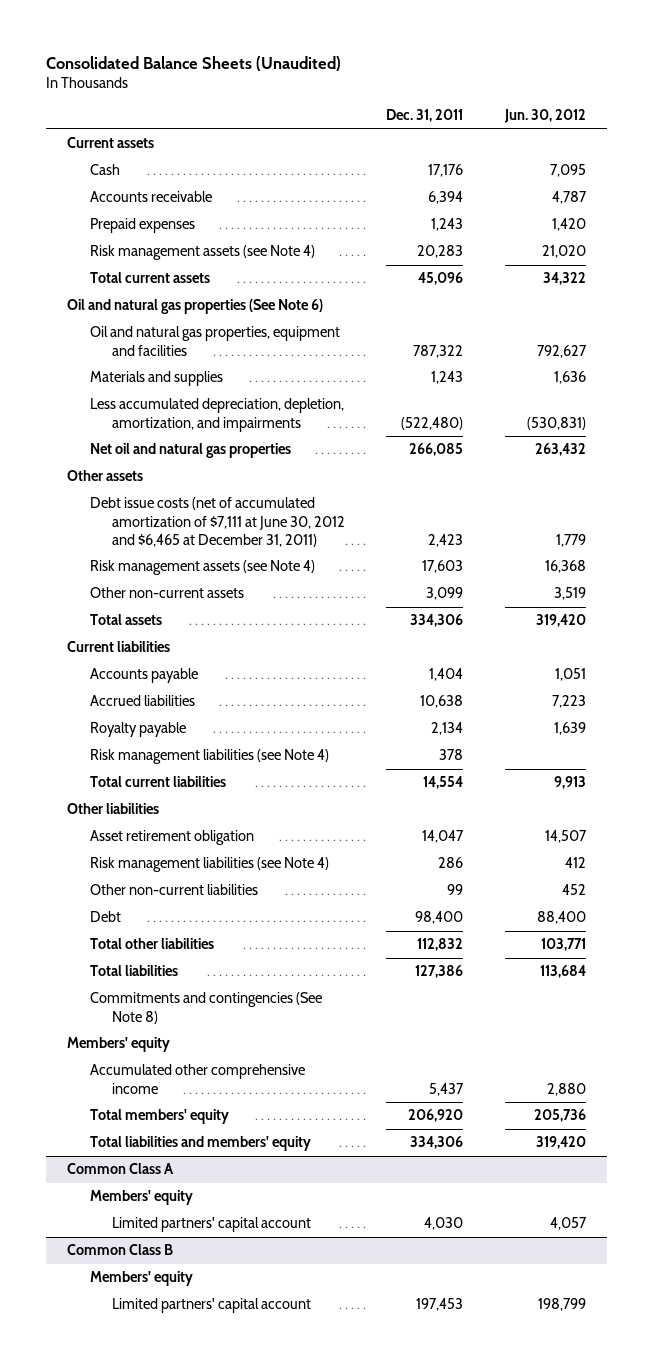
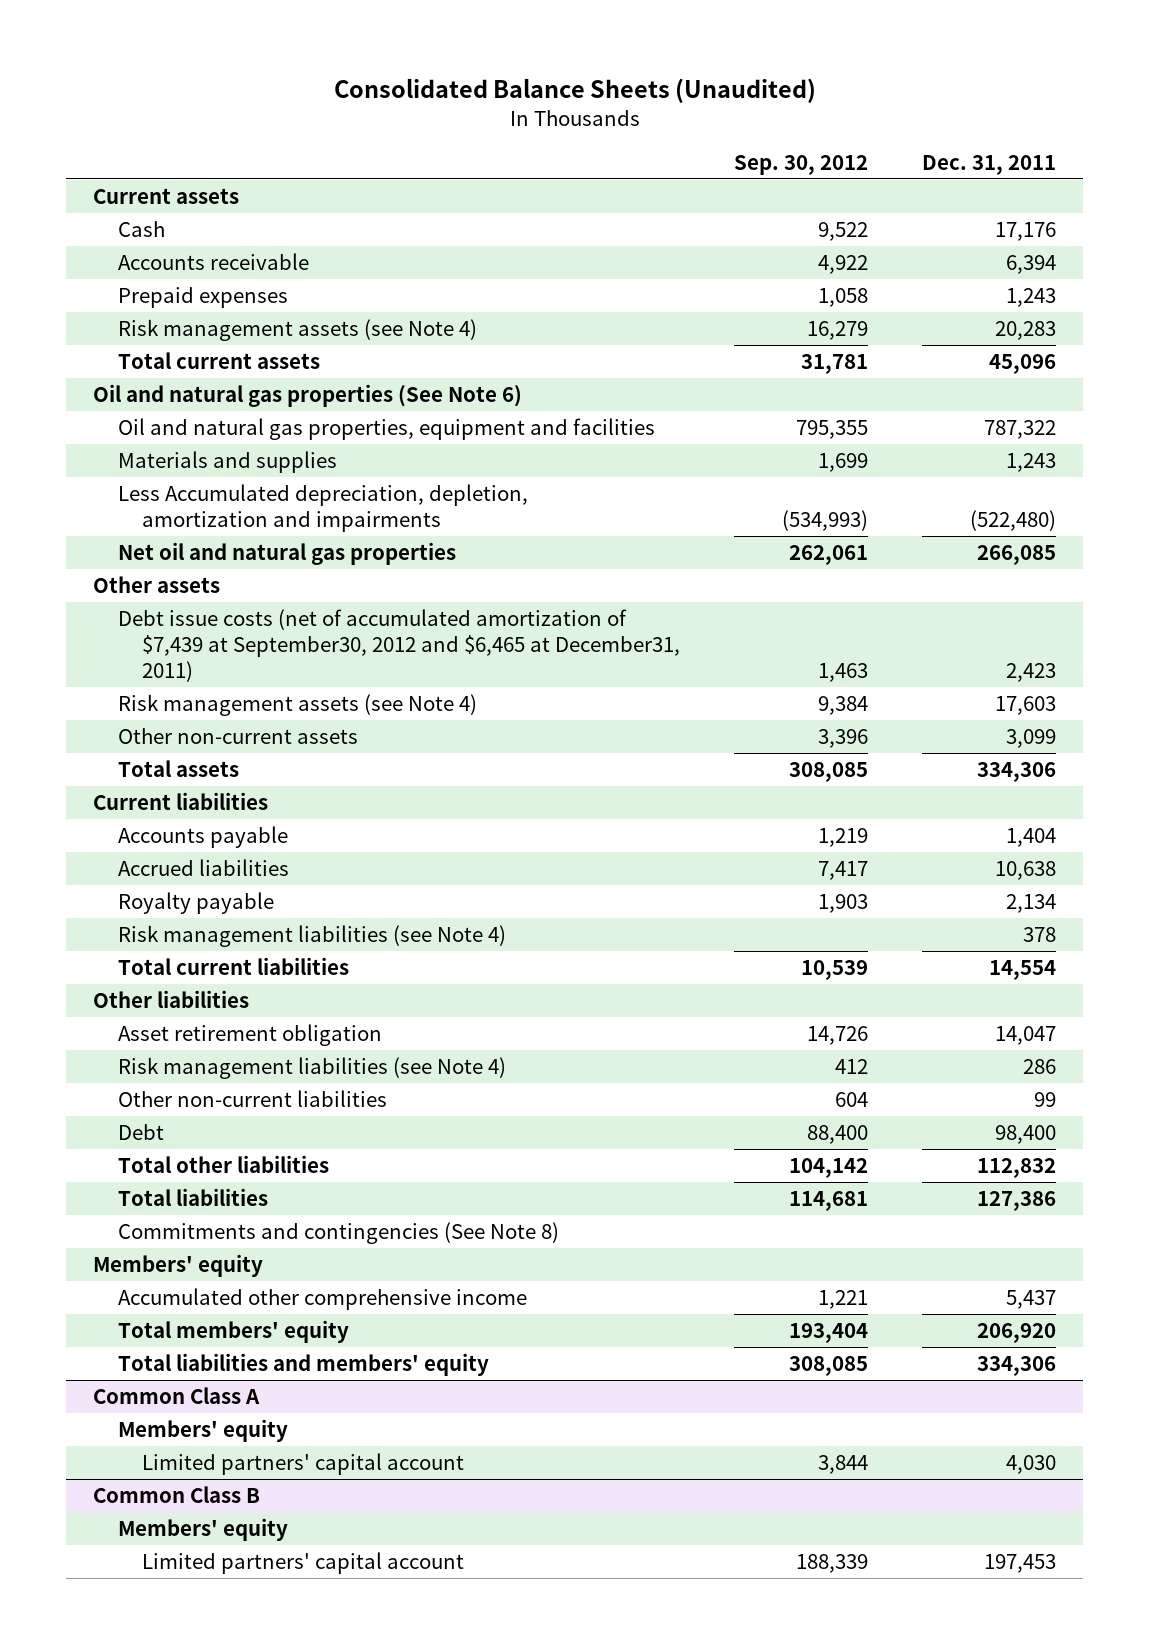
[503,109,586,124] Jun. 30, 2012 -> none
none -> [734,155,869,176] Sep. 30, 2012
[89,398,344,432] Less accumulated depreciation, depletion, amortization, and impairments -> [117,483,528,532] Less Accumulated depreciation, depletion, amortization and impairments
[89,497,346,547] Debt issue costs (net of accumulated amortization of $7,111 at June 30, 2012 and $6,465 at December 31, 2011) -> [117,608,681,682] Debt issue costs (net of accumulated amortization of $7,439 at September30, 2012 and $6,465 at December31, 2011)

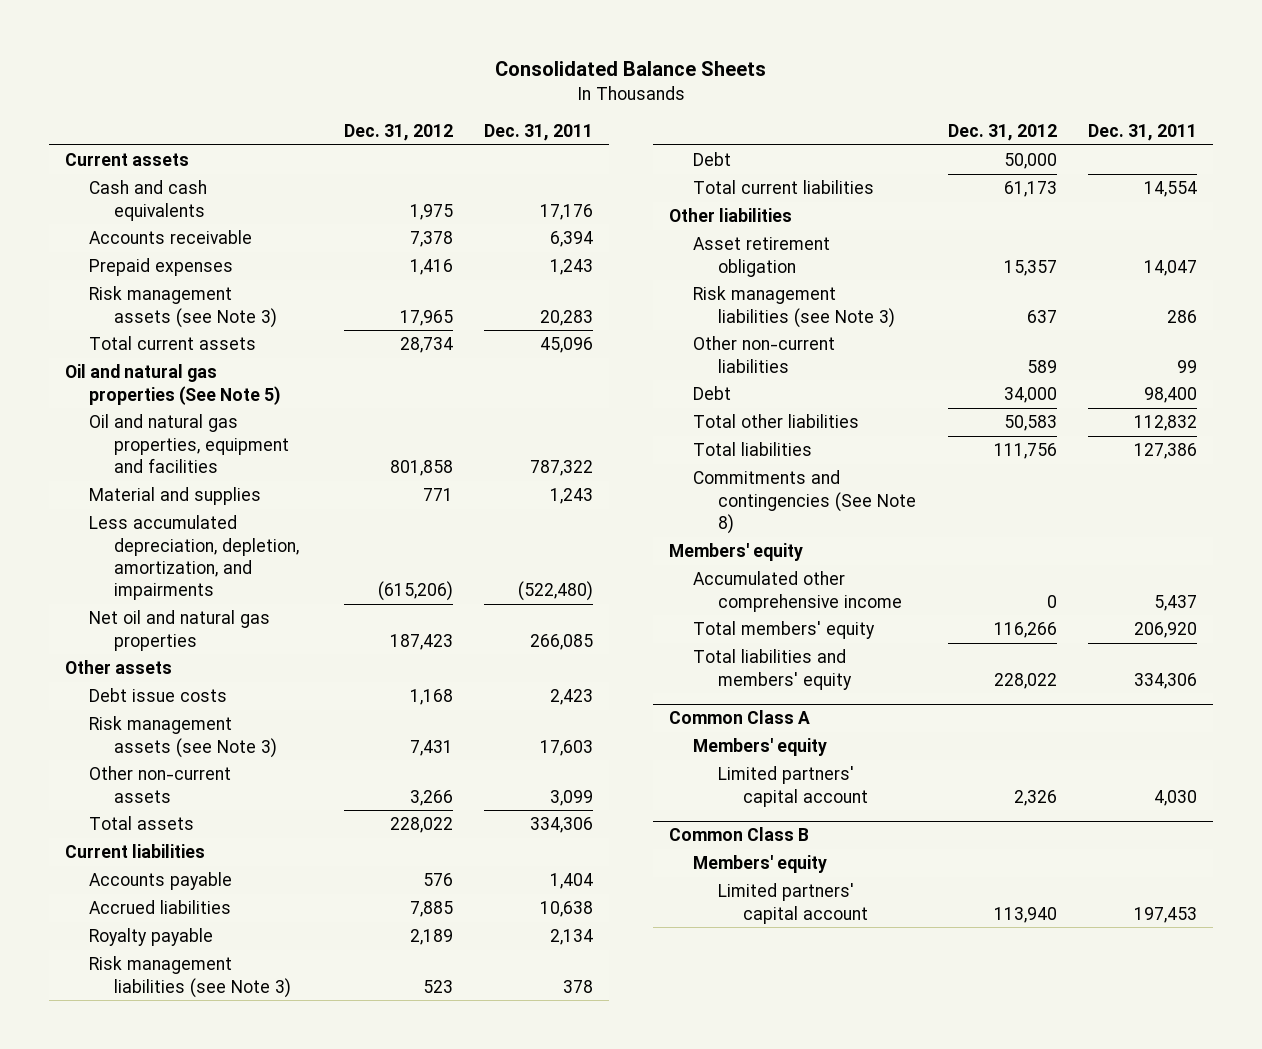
[333,78,816,104] Consolidated Balance Sheets (Unaudited) -> [494,60,766,76] Consolidated Balance Sheets
[734,155,869,176] Sep. 30, 2012 -> none
none -> [343,124,453,142] Dec. 31, 2012
[117,220,165,237] Cash -> [89,180,208,221] Cash and cash equivalents
[117,318,477,341] Risk management assets (see Note 4) -> [89,286,277,328] Risk management assets (see Note 3)
[93,383,523,407] Oil and natural gas properties (See Note 6) -> [64,364,282,405] Oil and natural gas properties (See Note 5)
[117,450,337,473] Materials and supplies -> [89,487,262,506] Material and supplies
[117,483,528,532] Less Accumulated depreciation, depletion, amortization and impairments -> [89,515,299,601] Less accumulated depreciation, depletion, amortization, and impairments
[117,608,681,682] Debt issue costs (net of accumulated amortization of $7,439 at September30, 2012 and $6,465 at December31, 2011) -> [89,688,228,703] Debt issue costs
[117,693,477,716] Risk management assets (see Note 4) -> [89,716,277,758] Risk management assets (see Note 3)
[117,924,506,947] Risk management liabilities (see Note 4) -> [89,956,291,998] Risk management liabilities (see Note 3)
none -> [693,152,732,167] Debt
[117,1056,506,1079] Risk management liabilities (see Note 4) -> [693,286,895,328] Risk management liabilities (see Note 3)

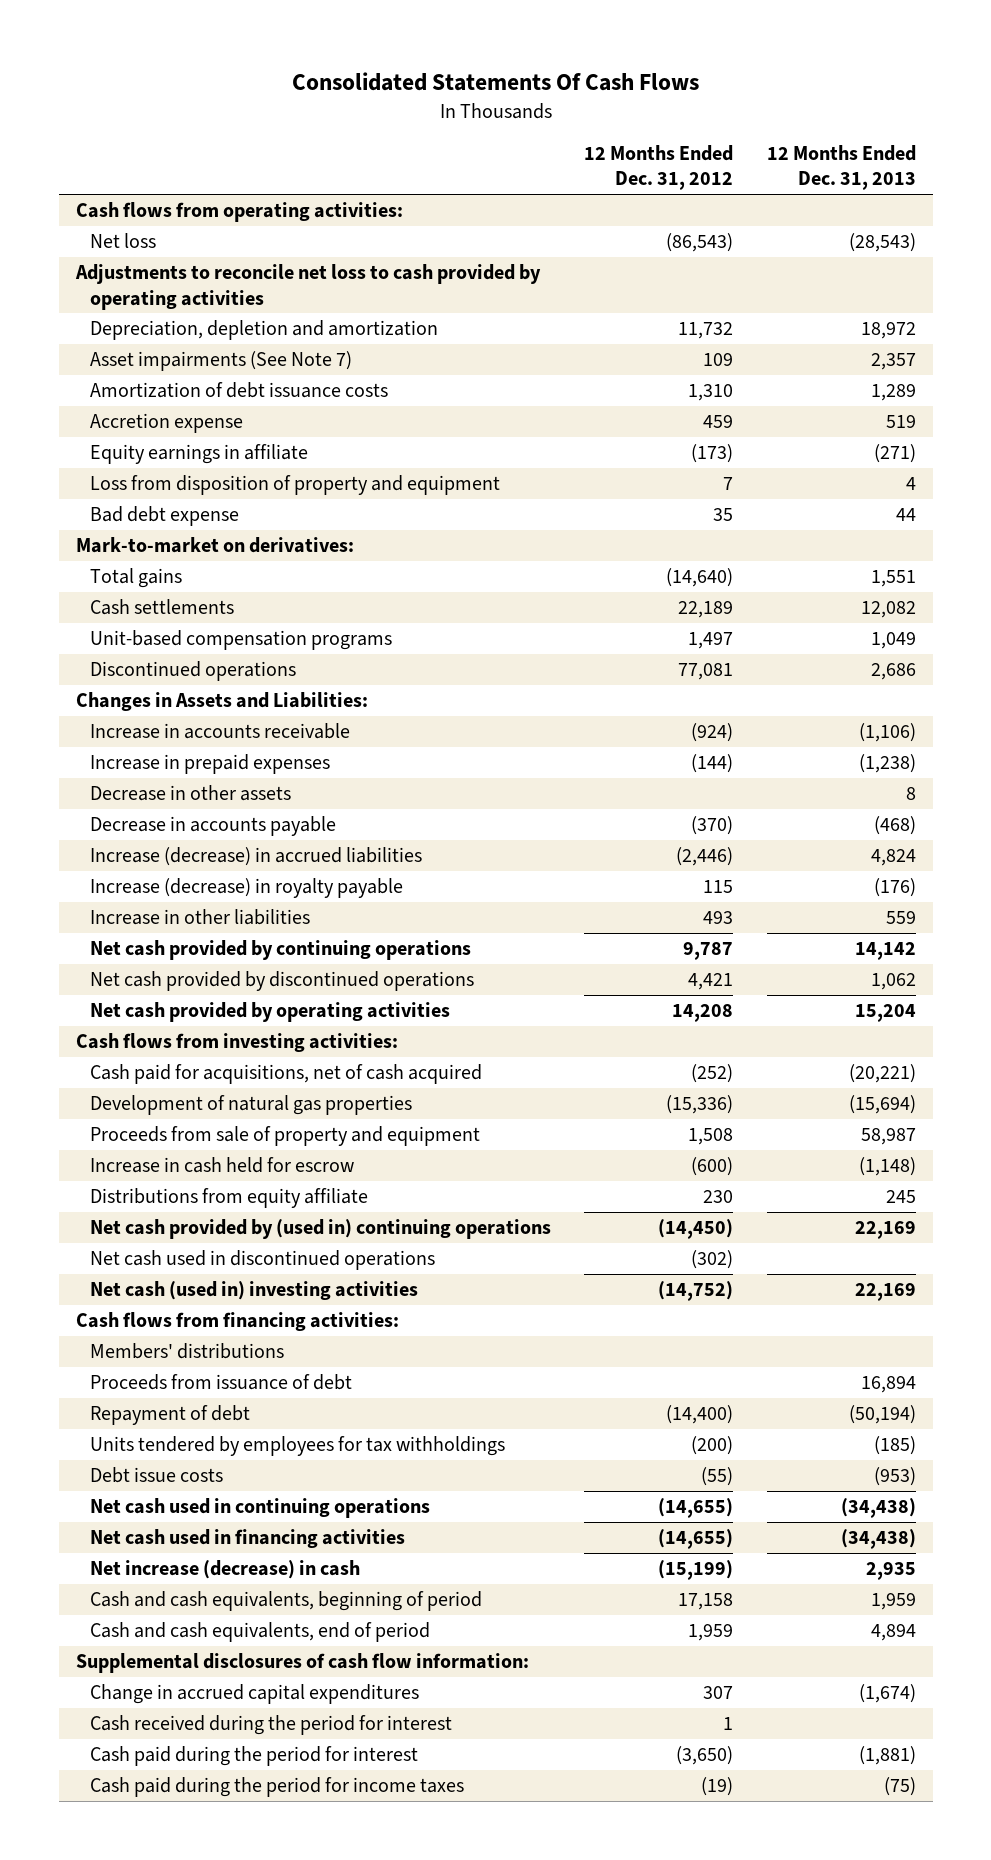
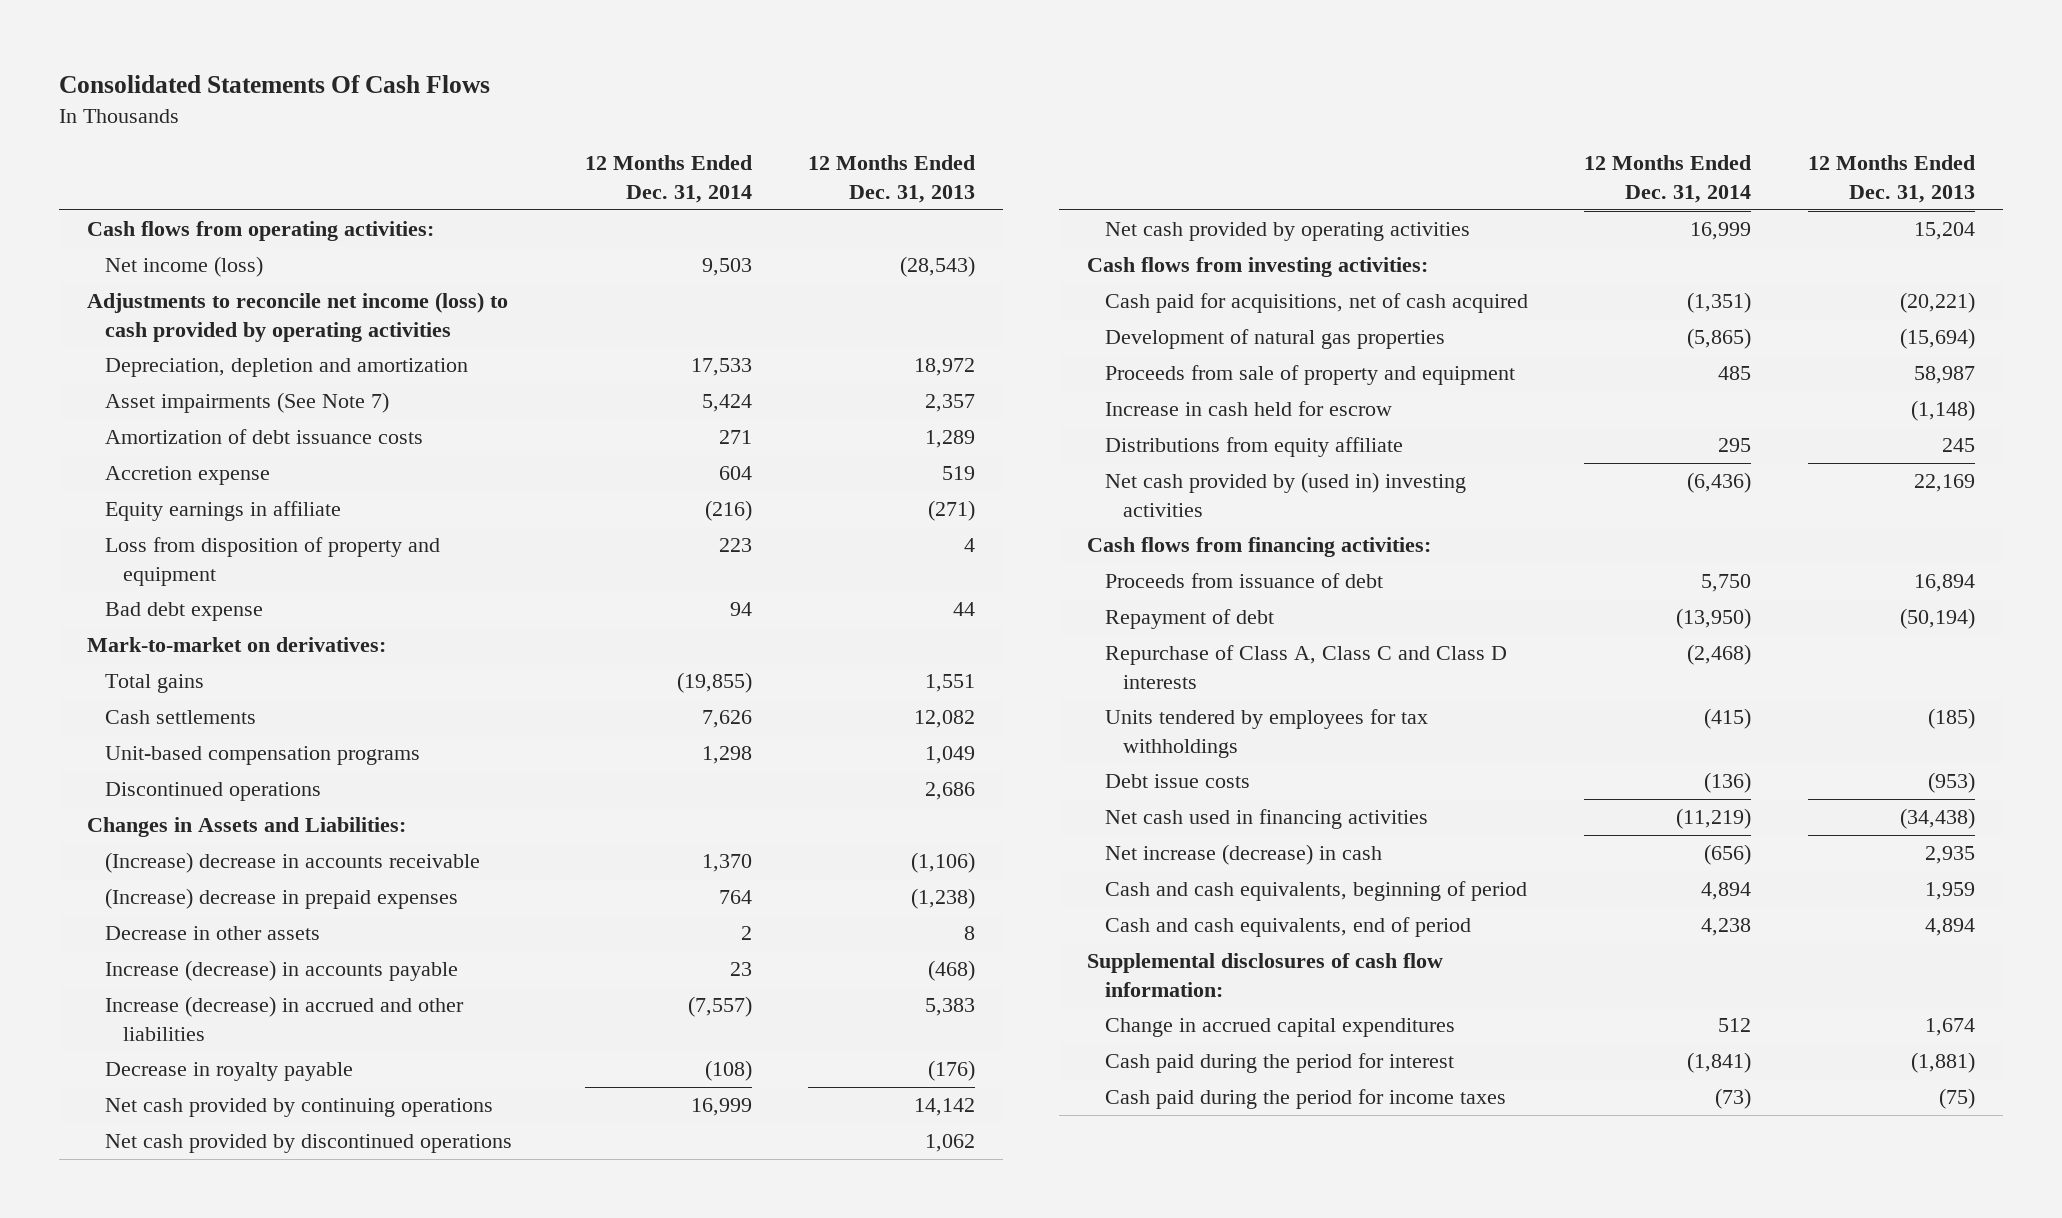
[584,144,734,191] 12 Months Ended Dec. 31, 2012 -> none
none -> [584,155,752,204] 12 Months Ended Dec. 31, 2014
[89,233,156,249] Net loss -> [105,256,264,278] Net income (loss)
[74,264,541,310] Adjustments to reconcile net loss to cash provided by operating activities -> [86,292,508,342] Adjustments to reconcile net income (loss) to cash provided by operating activities
[89,723,350,740] Increase in accounts receivable -> [105,852,481,874] (Increase) decrease in accounts receivable
[89,754,330,775] Increase in prepaid expenses -> [105,888,459,910] (Increase) decrease in prepaid expenses
[89,909,310,926] Increase in other liabilities -> none
[89,816,336,837] Decrease in accounts payable -> [105,960,459,982] Increase (decrease) in accounts payable
[89,847,422,867] Increase (decrease) in accrued liabilities -> [105,996,465,1041] Increase (decrease) in accrued and other liabilities
[870,849,916,867] 4,824 -> [924,998,975,1017] 5,383
[89,878,403,899] Increase (decrease) in royalty payable -> [105,1062,354,1082] Decrease in royalty payable
[89,1250,435,1271] Net cash used in discontinued operations -> none
[89,1281,418,1301] Net cash (used in) investing activities -> none
[89,1219,551,1240] Net cash provided by (used in) continuing operations -> [1105,472,1467,517] Net cash provided by (used in) investing activities
[89,1343,284,1360] Members' distributions -> none
none -> [1105,645,1508,689] Repurchase of Class A, Class C and Class D interests
[89,1498,430,1519] Net cash used in continuing operations -> none
[89,1715,452,1736] Cash received during the period for interest -> none
[858,1684,916,1704] (1,674) -> [1924,1018,1975,1037] 1,674

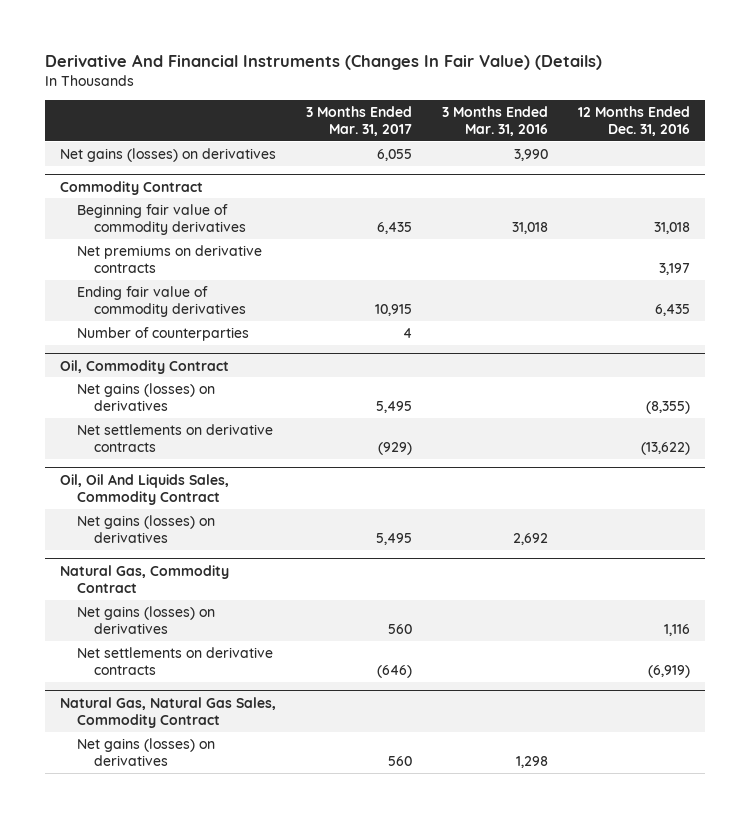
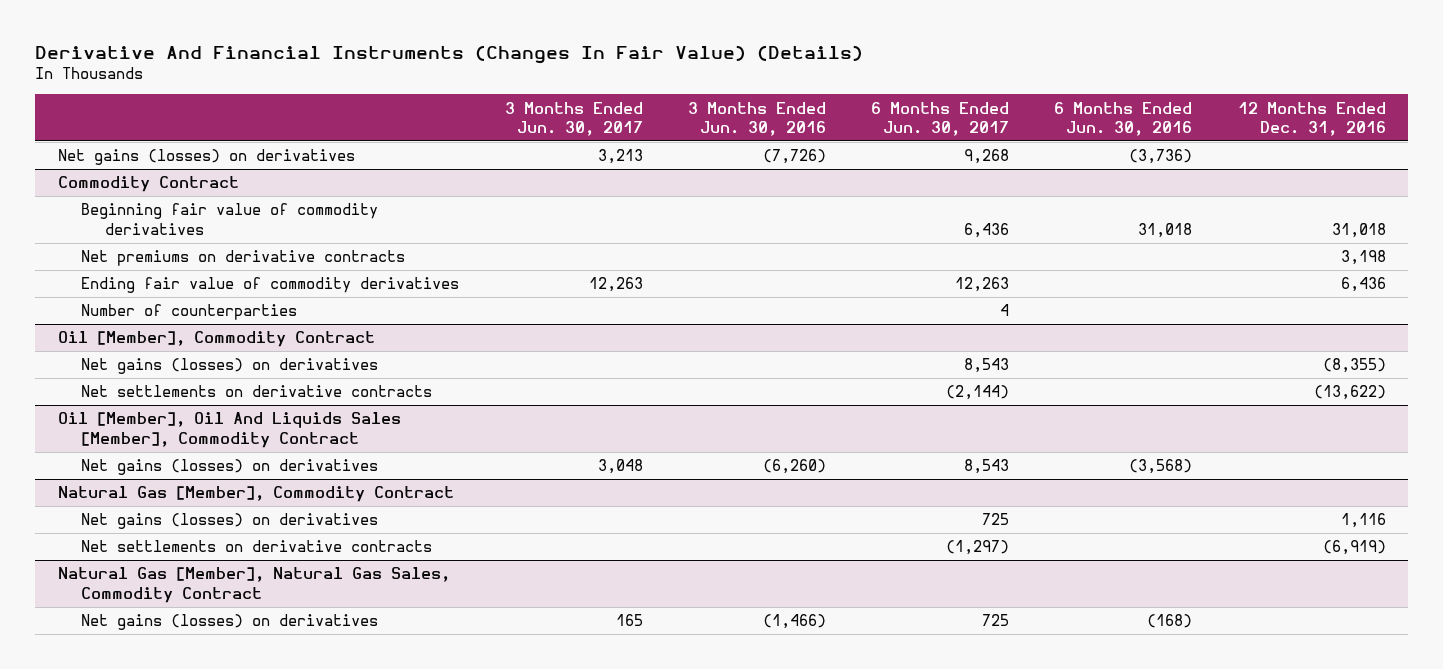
[305,105,412,137] 3 Months Ended Mar. 31, 2017 -> none
[441,105,548,137] 3 Months Ended Mar. 31, 2016 -> none
none -> [504,101,643,136] 3 Months Ended Jun. 30, 2017
none -> [687,101,826,136] 3 Months Ended Jun. 30, 2016
none -> [871,101,1010,136] 6 Months Ended Jun. 30, 2017
none -> [1054,101,1193,136] 6 Months Ended Jun. 30, 2016
[658,263,690,276] 3,197 -> [1340,250,1386,266] 3,198
[654,304,690,317] 6,435 -> [1340,277,1386,293] 6,436
[59,359,229,374] Oil, Commodity Contract -> [57,331,375,348] Oil [Member], Commodity Contract
[59,473,229,505] Oil, Oil And Liquids Sales, Commodity Contract -> [57,412,401,448] Oil [Member], Oil And Liquids Sales [Member], Commodity Contract
[59,564,229,593] Natural Gas, Commodity Contract -> [57,486,454,503] Natural Gas [Member], Commodity Contract
[59,696,276,728] Natural Gas, Natural Gas Sales, Commodity Contract -> [57,567,450,603] Natural Gas [Member], Natural Gas Sales, Commodity Contract

